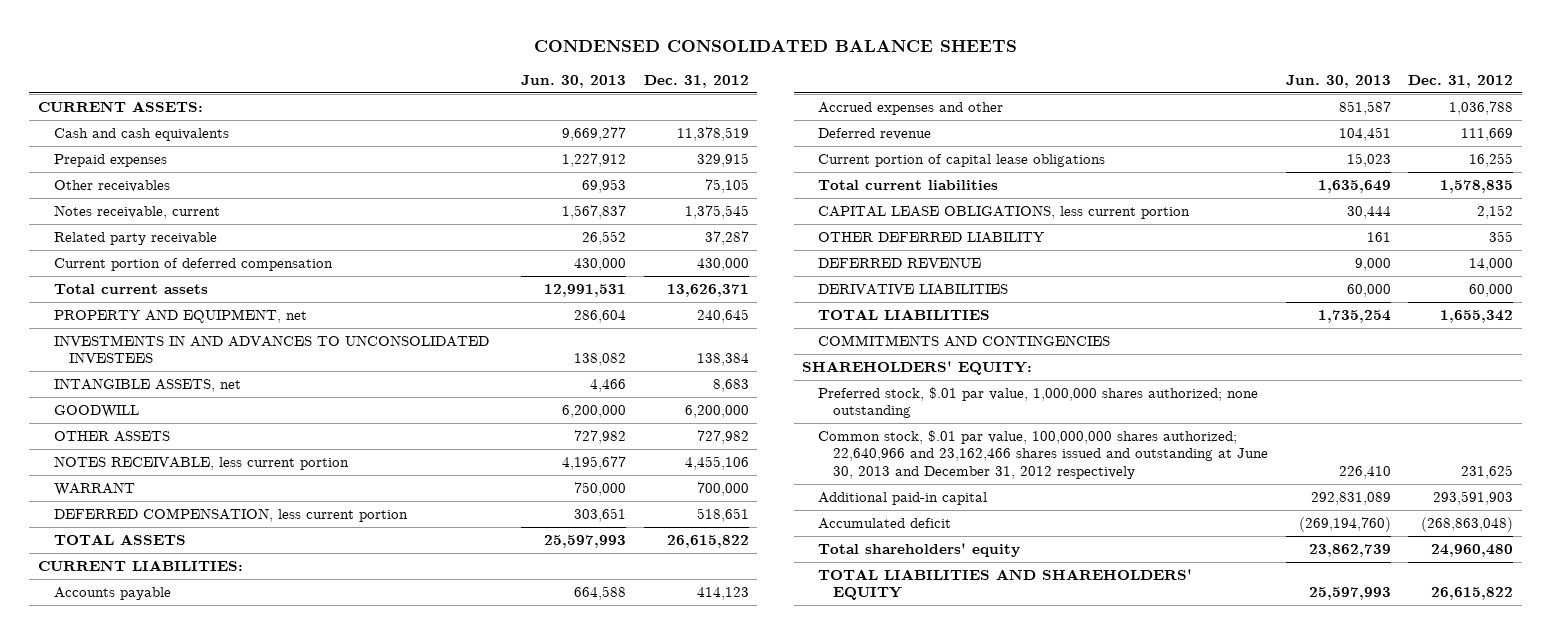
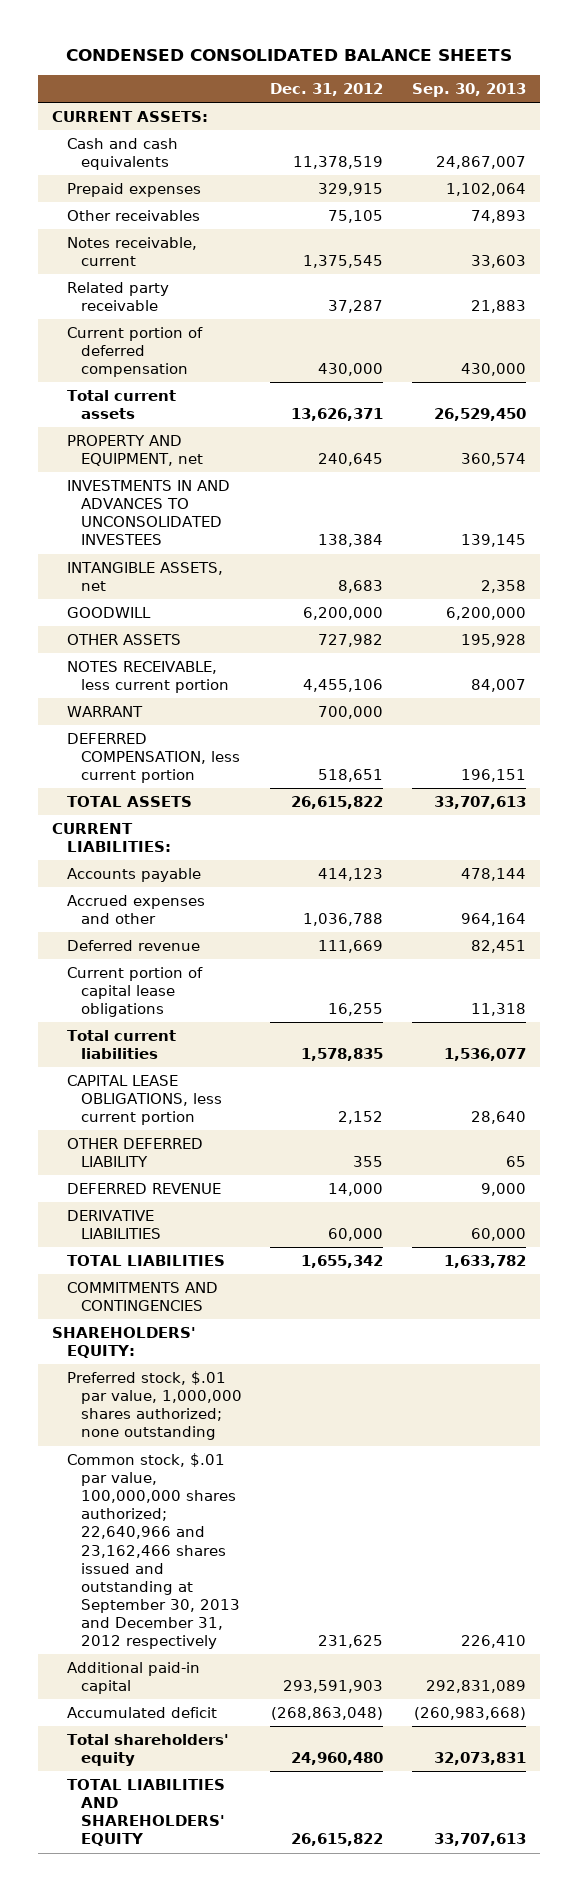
[521,74,627,88] Jun. 30, 2013 -> none
none -> [411,83,526,98] Sep. 30, 2013
[817,430,1269,479] Common stock, $.01 par value, 100,000,000 shares authorized; 22,640,966 and 23,162,466 shares issued and outstanding at June 30, 2013 and December 31, 2012 respectively -> [66,1452,240,1650] Common stock, $.01 par value, 100,000,000 shares authorized; 22,640,966 and 23,162,466 shares issued and outstanding at September 30, 2013 and December 31, 2012 respectively

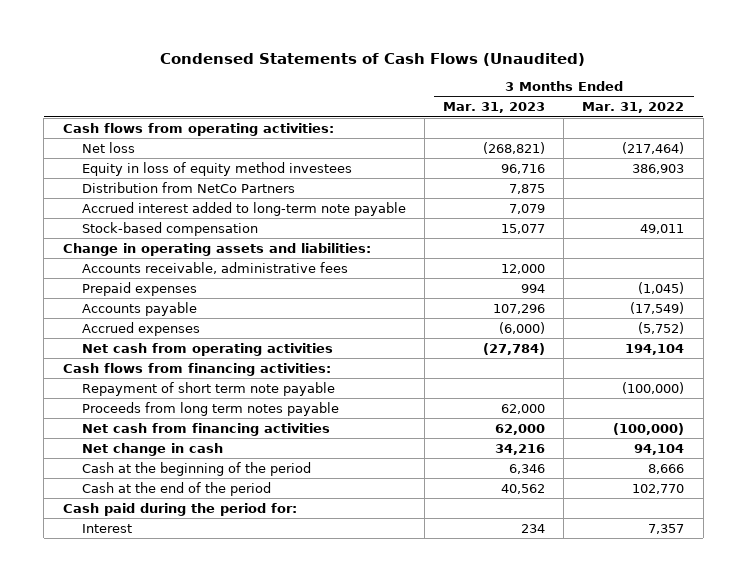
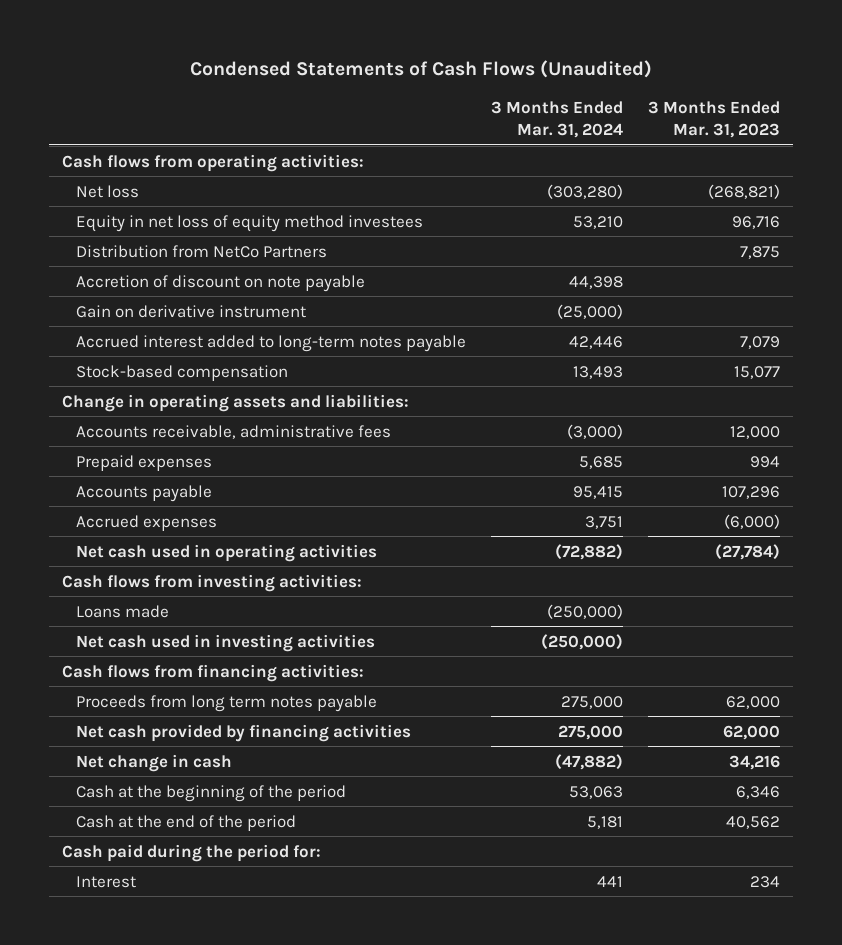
[582,102,685,114] Mar. 31, 2022 -> none
none -> [491,101,624,138] 3 Months Ended Mar. 31, 2024
[81,161,352,176] Equity in loss of equity method investees -> [75,214,423,232] Equity in net loss of equity method investees
none -> [75,274,365,292] Accretion of discount on note payable
none -> [75,304,306,318] Gain on derivative instrument
[81,201,406,216] Accrued interest added to long-term note payable -> [75,334,466,352] Accrued interest added to long-term notes payable
[81,342,333,356] Net cash from operating activities -> [75,543,377,562] Net cash used in operating activities
none -> [61,573,362,592] Cash flows from investing activities:
none -> [75,604,169,618] Loans made
none -> [75,633,375,652] Net cash used in investing activities
[81,381,335,396] Repayment of short term note payable -> none
[81,422,330,436] Net cash from financing activities -> [75,723,411,742] Net cash provided by financing activities

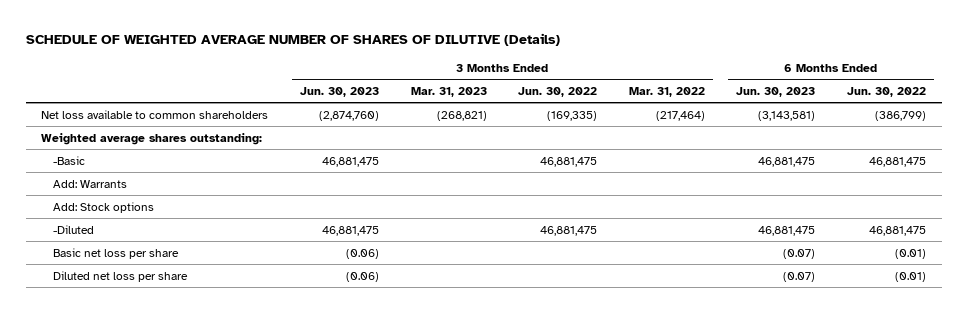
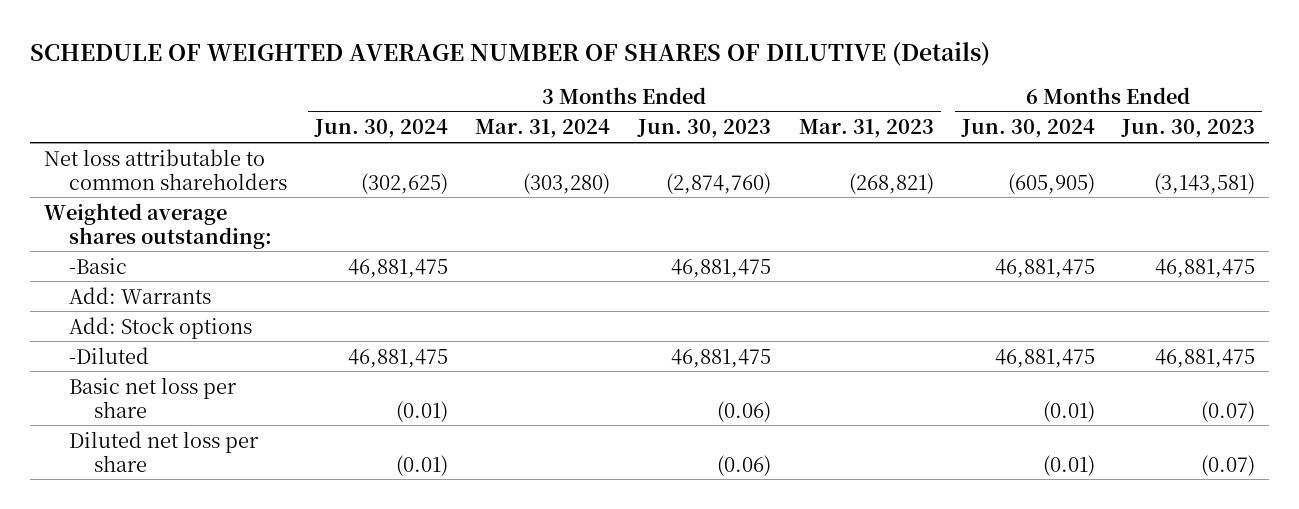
[518,87,598,98] Jun. 30, 2022 -> none
[628,87,705,98] Mar. 31, 2022 -> none
[846,87,926,98] Jun. 30, 2022 -> none
none -> [313,119,448,139] Jun. 30, 2024
none -> [475,119,611,139] Mar. 31, 2024
none -> [960,119,1095,139] Jun. 30, 2024
[41,109,269,119] Net loss available to common shareholders -> [43,148,287,190] Net loss attributable to common shareholders

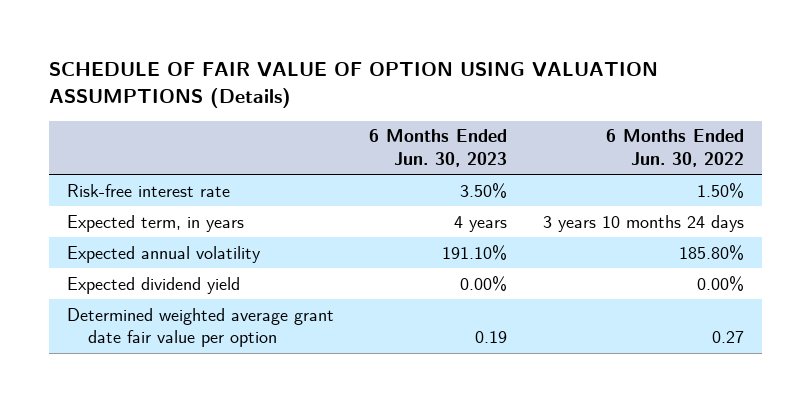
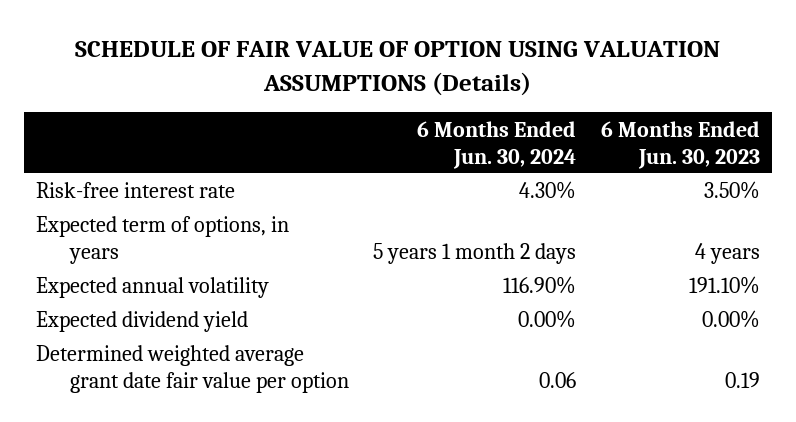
[605,129,744,167] 6 Months Ended Jun. 30, 2022 -> none
none -> [417,120,577,169] 6 Months Ended Jun. 30, 2024
[67,214,245,232] Expected term, in years -> [36,216,290,265] Expected term of options, in years

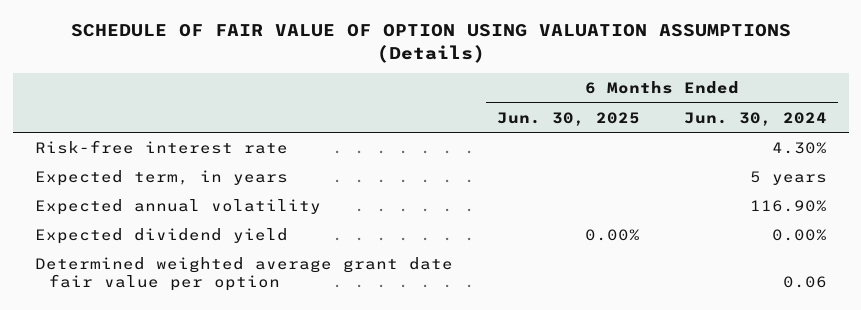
[600,120,760,169] 6 Months Ended Jun. 30, 2023 -> none
none -> [496,111,640,126] Jun. 30, 2025
[36,216,290,265] Expected term of options, in years -> [34,169,288,186] Expected term, in years
[373,243,577,265] 5 years 1 month 2 days -> [749,170,827,185] 5 years

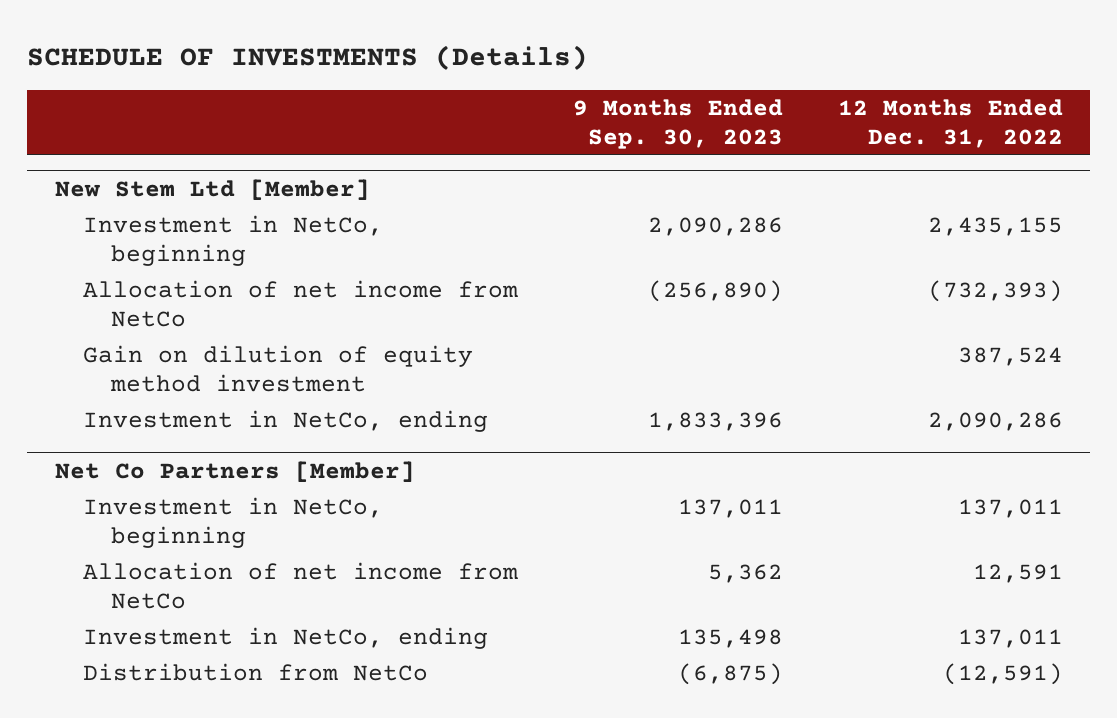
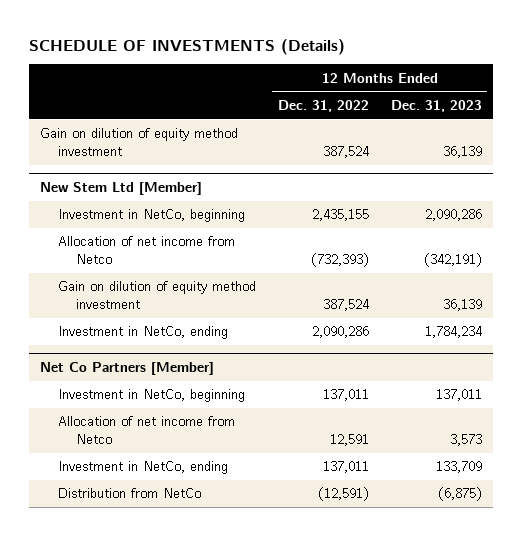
[572,98,783,149] 9 Months Ended Sep. 30, 2023 -> none
none -> [390,100,482,113] Dec. 31, 2023
none -> [40,128,239,157] Gain on dilution of equity method investment
[82,280,518,328] Allocation of net income from NetCo -> [57,236,235,265] Allocation of net income from Netco
[82,562,518,610] Allocation of net income from NetCo -> [57,416,235,445] Allocation of net income from Netco

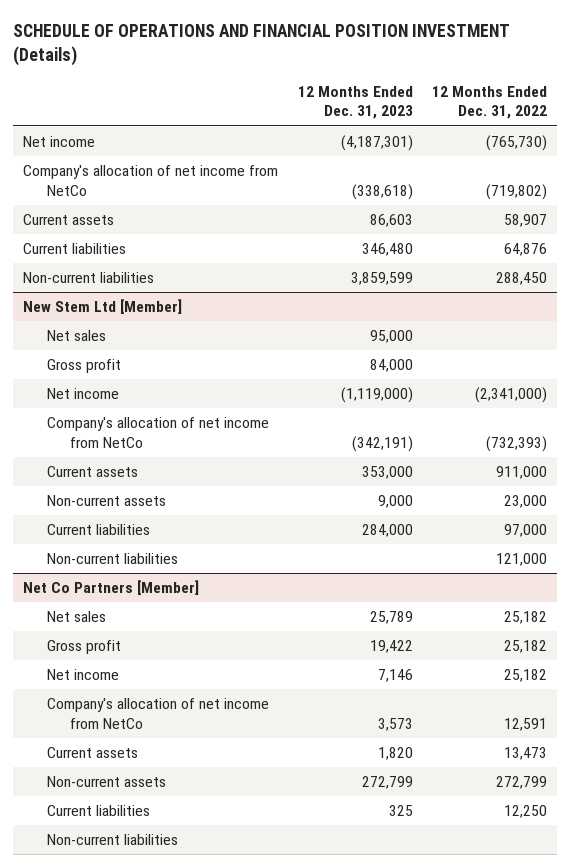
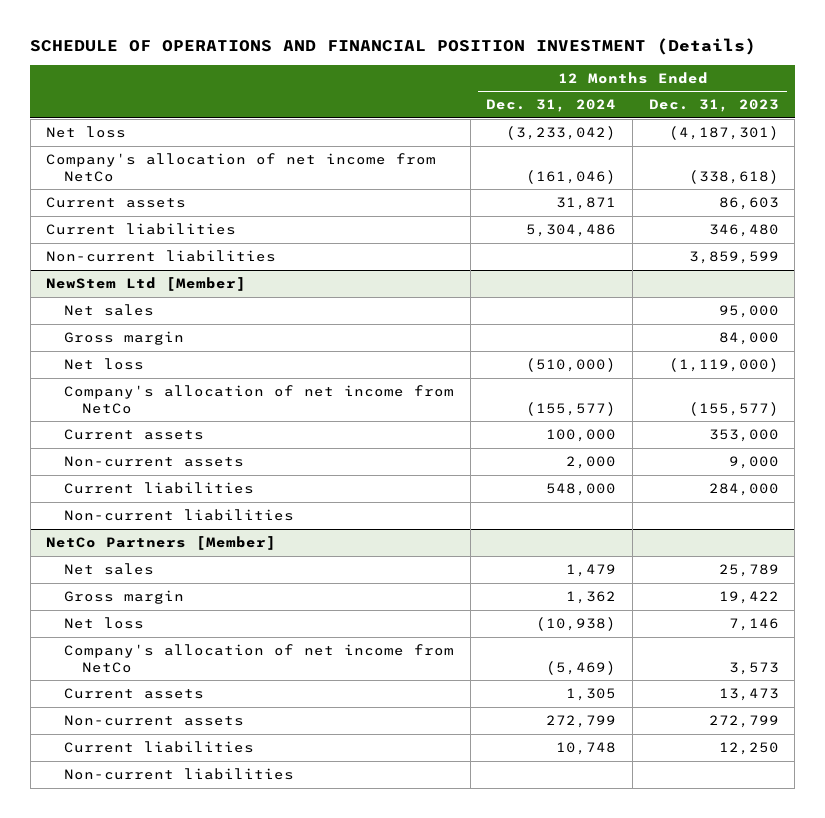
[432,85,548,120] 12 Months Ended Dec. 31, 2022 -> none
none -> [486,99,617,113] Dec. 31, 2024
[23,136,96,148] Net income -> [46,125,127,138] Net loss
[23,299,183,315] New Stem Ltd [Member] -> [46,276,247,291] NewStem Ltd [Member]
[46,359,121,374] Gross profit -> [64,330,185,345] Gross margin
[46,388,119,400] Net income -> [64,357,145,370] Net loss
[351,436,413,453] (342,191) -> [688,401,779,416] (155,577)
[23,580,200,596] Net Co Partners [Member] -> [46,535,277,550] NetCo Partners [Member]
[46,640,121,655] Gross profit -> [64,589,185,604] Gross margin
[46,669,119,681] Net income -> [64,616,145,629] Net loss
[377,747,413,761] 1,820 -> [718,687,779,701] 13,473
[388,805,413,817] 325 -> [718,741,779,755] 12,250

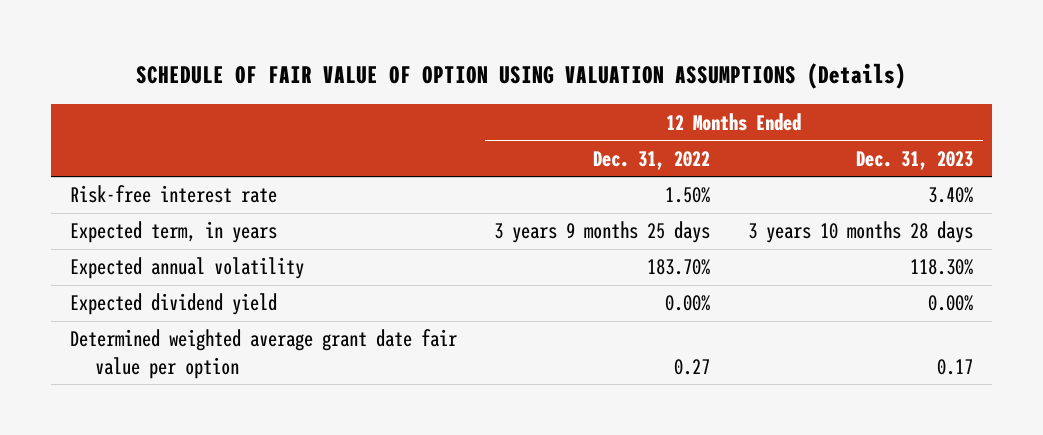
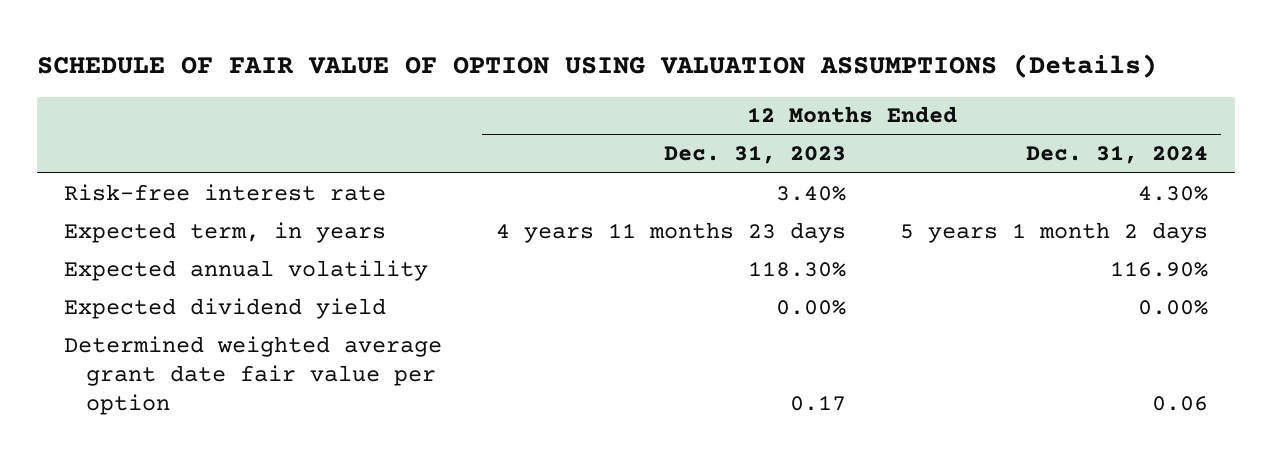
[593,150,711,170] Dec. 31, 2022 -> none
none -> [1025,145,1208,165] Dec. 31, 2024
[748,221,974,244] 3 years 10 months 28 days -> [495,221,846,243] 4 years 11 months 23 days

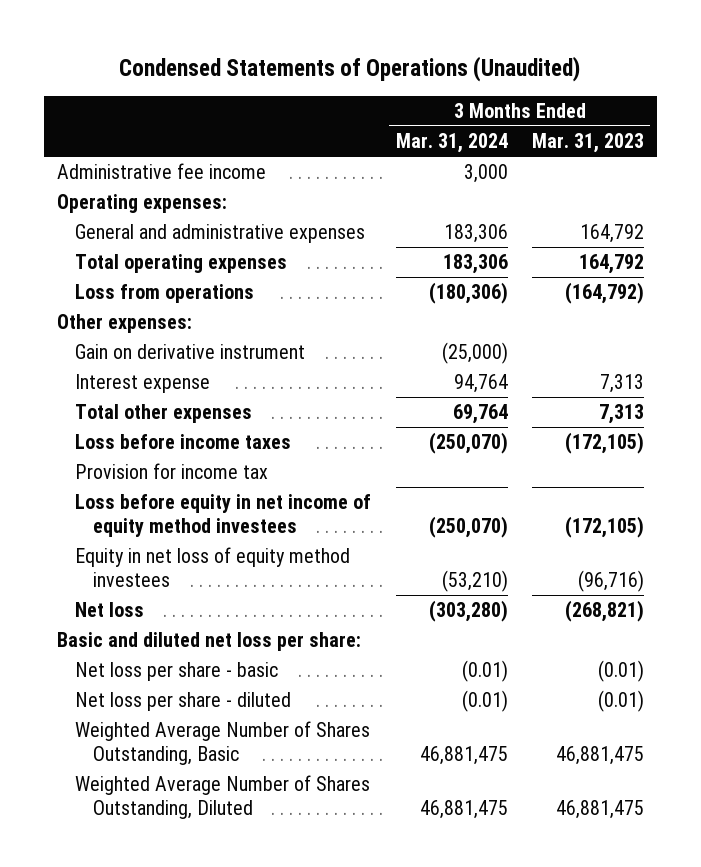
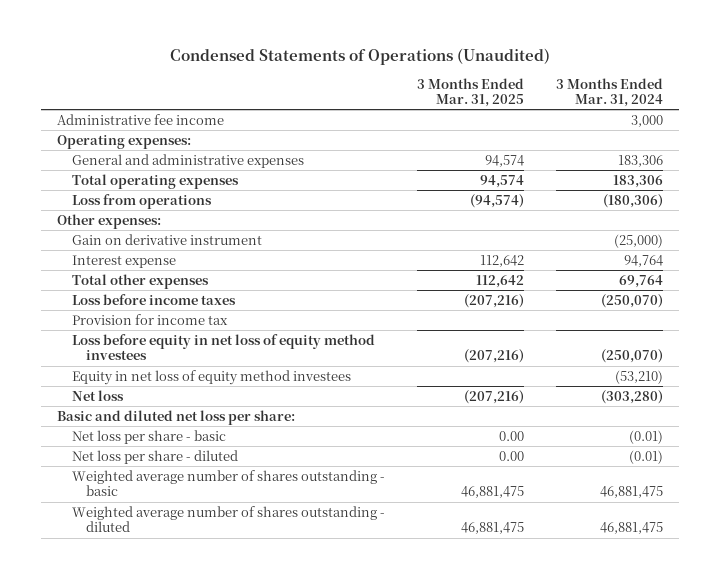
[532,133,645,154] Mar. 31, 2023 -> none
none -> [416,77,524,107] 3 Months Ended Mar. 31, 2025
[75,494,372,537] Loss before equity in net income of equity method investees -> [71,333,375,361] Loss before equity in net loss of equity method investees
[75,721,371,765] Weighted Average Number of Shares Outstanding, Basic -> [71,469,385,497] Weighted average number of shares outstanding - basic
[75,775,371,819] Weighted Average Number of Shares Outstanding, Diluted -> [71,505,385,533] Weighted average number of shares outstanding - diluted

